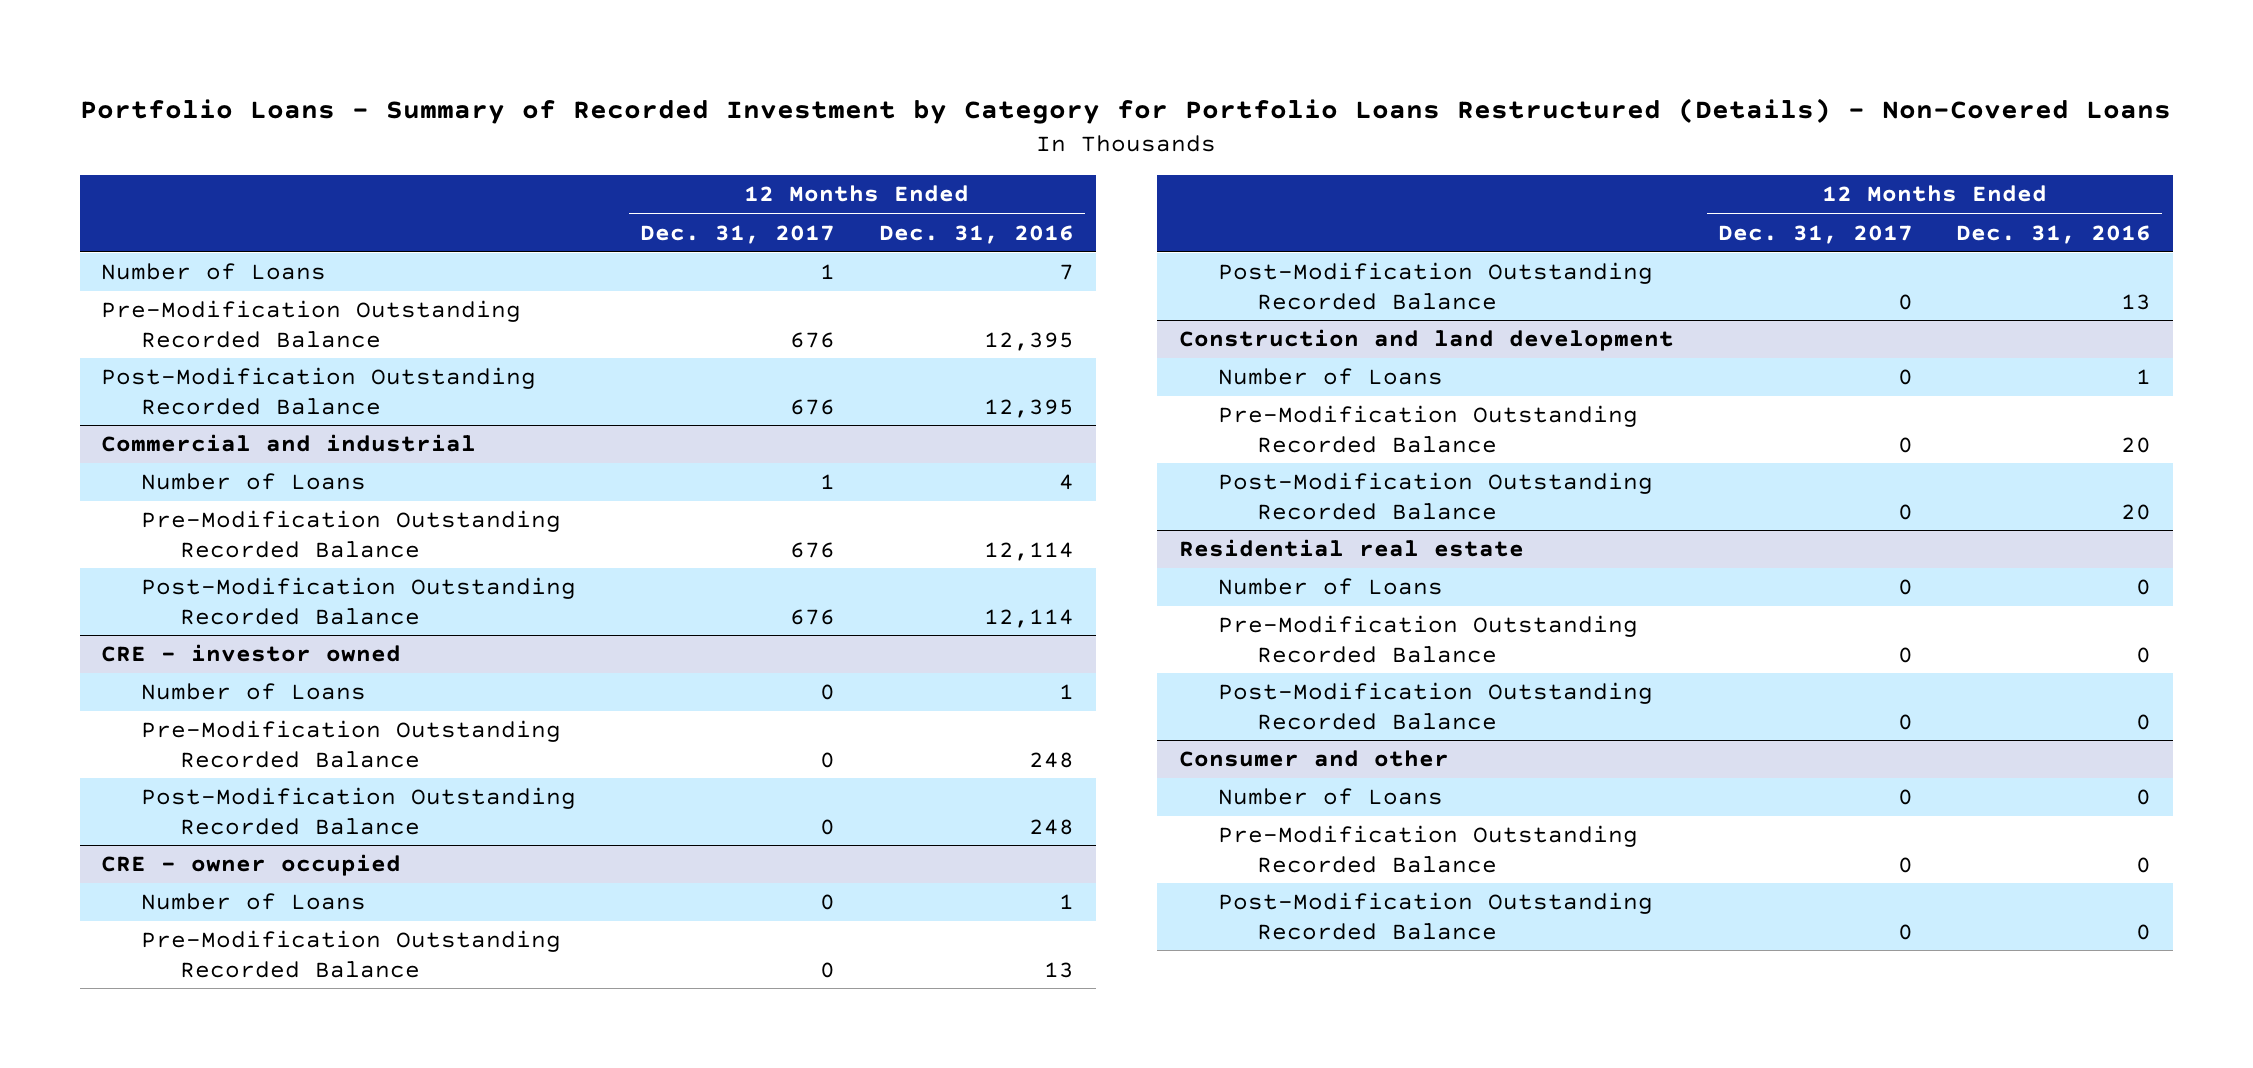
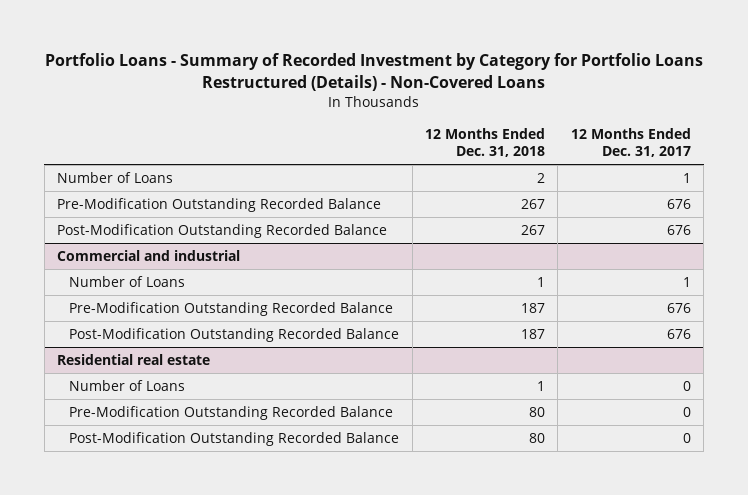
[878,224,1074,244] Dec. 31, 2016 -> none
none -> [424,128,545,158] 12 Months Ended Dec. 31, 2018
[101,644,402,663] CRE - investor owned -> none
[140,683,366,701] Number of Loans -> none
[140,720,561,768] Pre-Modification Outstanding Recorded Balance -> none
[140,787,576,835] Post-Modification Outstanding Recorded Balance -> none
[101,854,402,877] CRE - owner occupied -> none
[140,893,366,911] Number of Loans -> none
[140,930,561,978] Pre-Modification Outstanding Recorded Balance -> none
[1218,262,1654,310] Post-Modification Outstanding Recorded Balance -> none
[1178,329,1674,352] Construction and land development -> none
[1218,368,1444,386] Number of Loans -> none
[1218,405,1639,453] Pre-Modification Outstanding Recorded Balance -> none
[1218,472,1654,520] Post-Modification Outstanding Recorded Balance -> none
[1178,750,1449,768] Consumer and other -> none
[1218,788,1444,806] Number of Loans -> none
[1218,825,1639,873] Pre-Modification Outstanding Recorded Balance -> none
[1218,892,1654,940] Post-Modification Outstanding Recorded Balance -> none

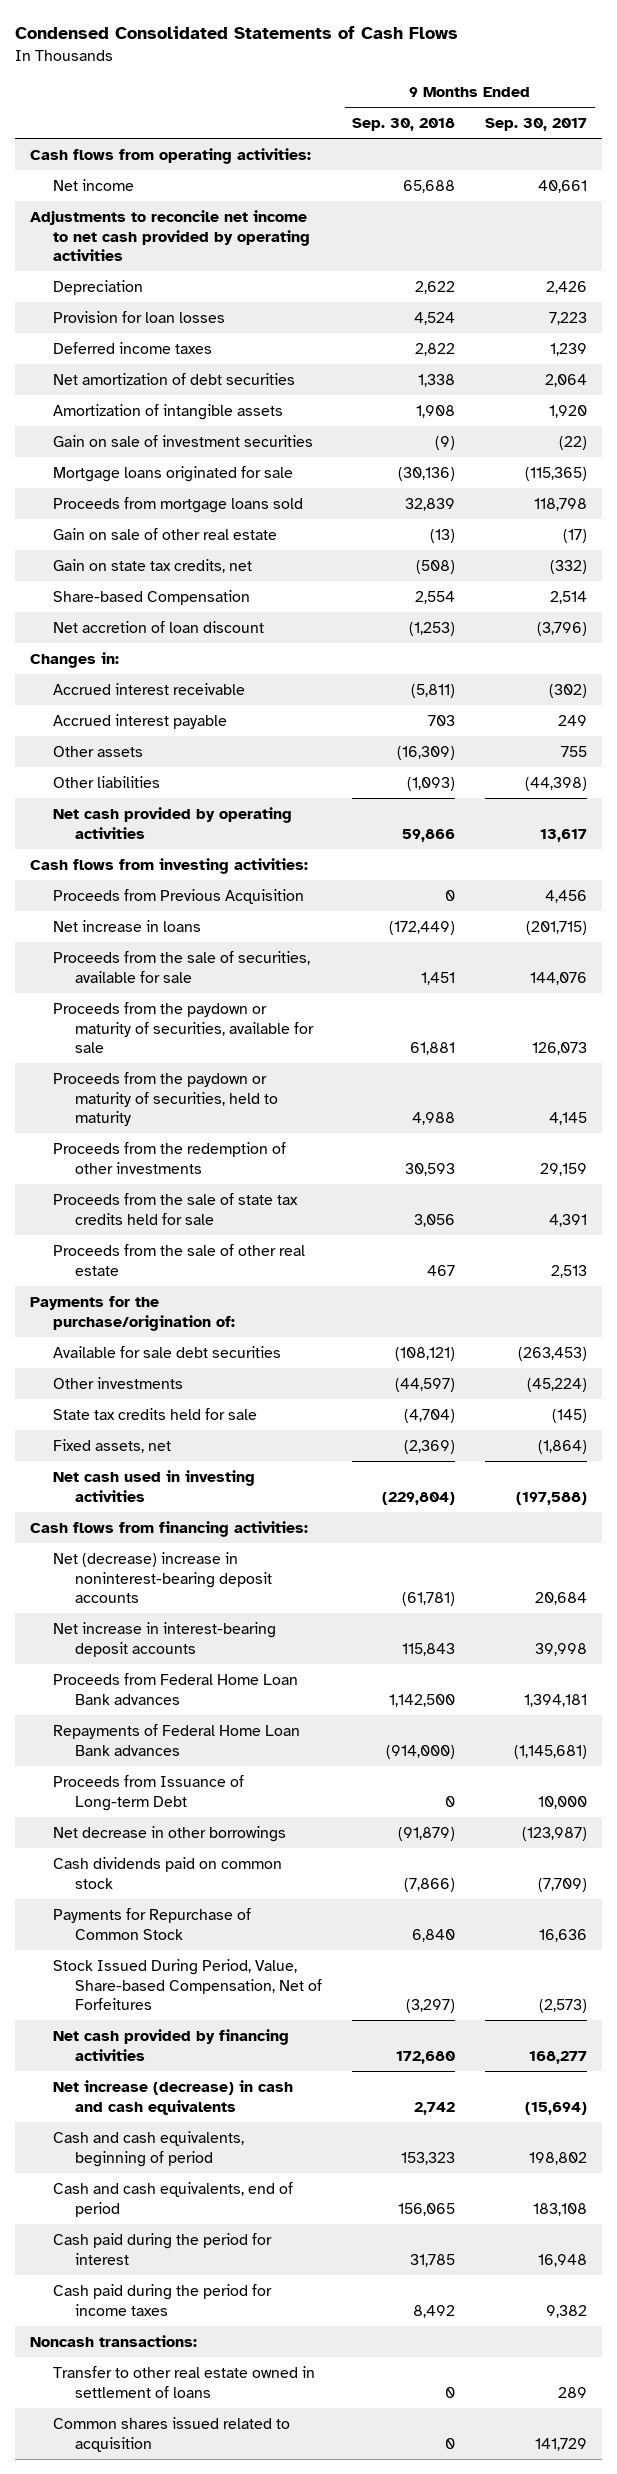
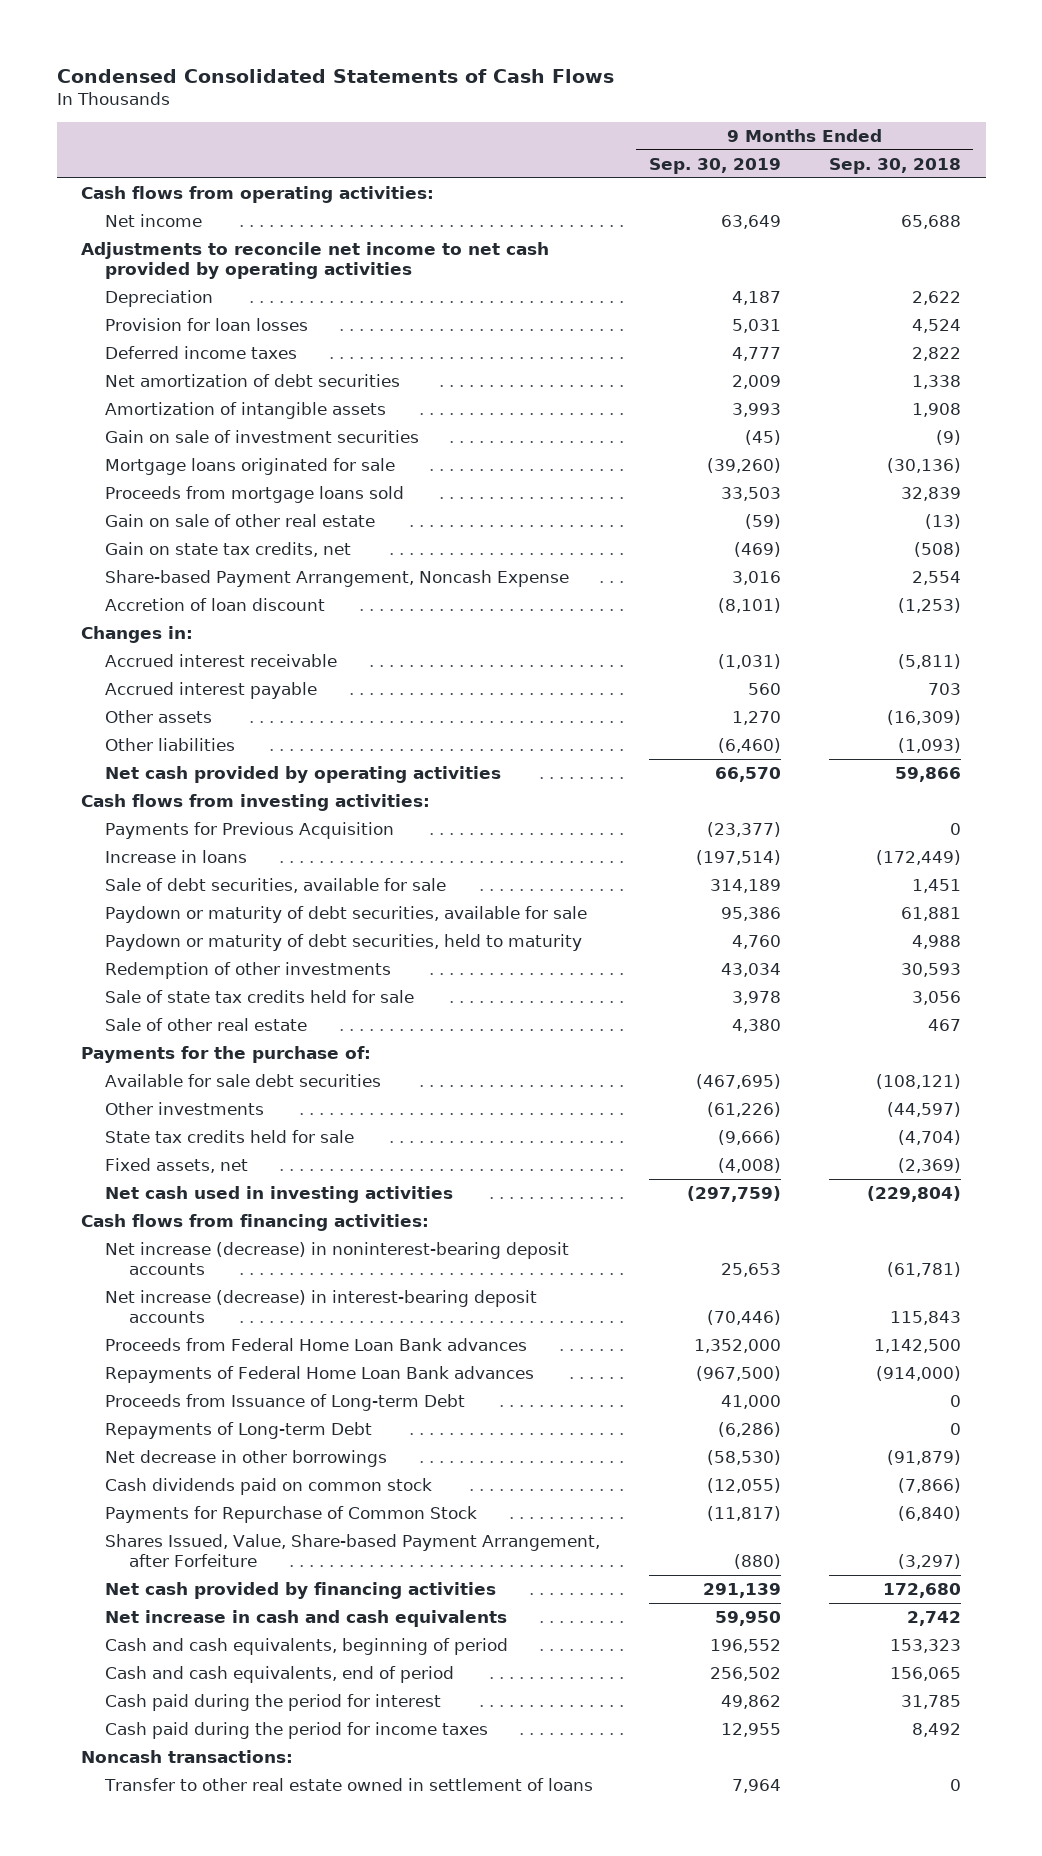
[485,118,588,132] Sep. 30, 2017 -> none
none -> [648,157,781,174] Sep. 30, 2019
[52,589,250,605] Share-based Compensation -> [104,570,569,588] Share-based Payment Arrangement, Noncash Expense
[52,620,264,633] Net accretion of loan discount -> [104,598,325,612] Accretion of loan discount
[52,888,304,904] Proceeds from Previous Acquisition -> none
none -> [104,822,394,840] Payments for Previous Acquisition
[52,919,201,932] Net increase in loans -> [104,850,247,864] Increase in loans
[52,950,310,983] Proceeds from the sale of securities, available for sale -> [104,878,446,894] Sale of debt securities, available for sale
[52,1001,315,1054] Proceeds from the paydown or maturity of securities, available for sale -> [104,906,587,924] Paydown or maturity of debt securities, available for sale
[52,1071,279,1127] Proceeds from the paydown or maturity of securities, held to maturity -> [104,934,582,952] Paydown or maturity of debt securities, held to maturity
[52,1141,286,1174] Proceeds from the redemption of other investments -> [104,962,391,980] Redemption of other investments
[52,1192,298,1225] Proceeds from the sale of state tax credits held for sale -> [104,990,414,1004] Sale of state tax credits held for sale
[52,1243,305,1276] Proceeds from the sale of other real estate -> [104,1018,307,1032] Sale of other real estate
[29,1295,235,1331] Payments for the purchase/origination of: -> [81,1046,372,1064] Payments for the purchase of:
[52,1551,273,1604] Net (decrease) increase in noninterest-bearing deposit accounts -> [104,1242,569,1276] Net increase (decrease) in noninterest-bearing deposit accounts
[52,1621,276,1657] Net increase in interest-bearing deposit accounts -> [104,1290,537,1324] Net increase (decrease) in interest-bearing deposit accounts
none -> [104,1422,372,1440] Repayments of Long-term Debt
[412,1928,456,1942] 6,840 -> [898,1506,962,1522] (6,840)
[52,1958,323,2011] Stock Issued During Period, Value, Share-based Compensation, Net of Forfeitures -> [104,1534,600,1568] Shares Issued, Value, Share-based Payment Arrangement, after Forfeiture
[52,2079,293,2115] Net increase (decrease) in cash and cash equivalents -> [104,1610,507,1628] Net increase in cash and cash equivalents
[52,2416,290,2452] Common shares issued related to acquisition -> none

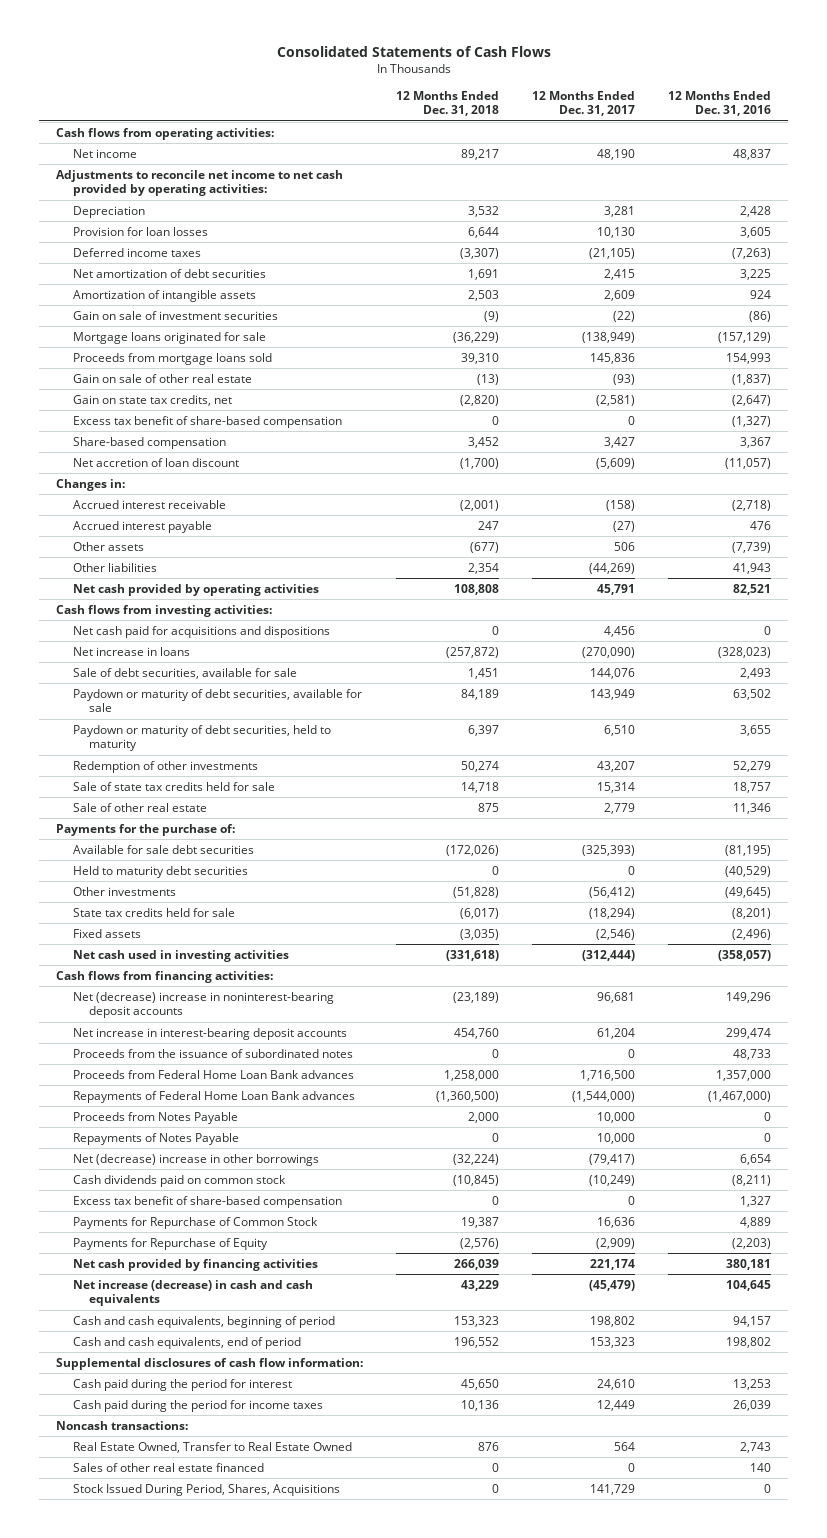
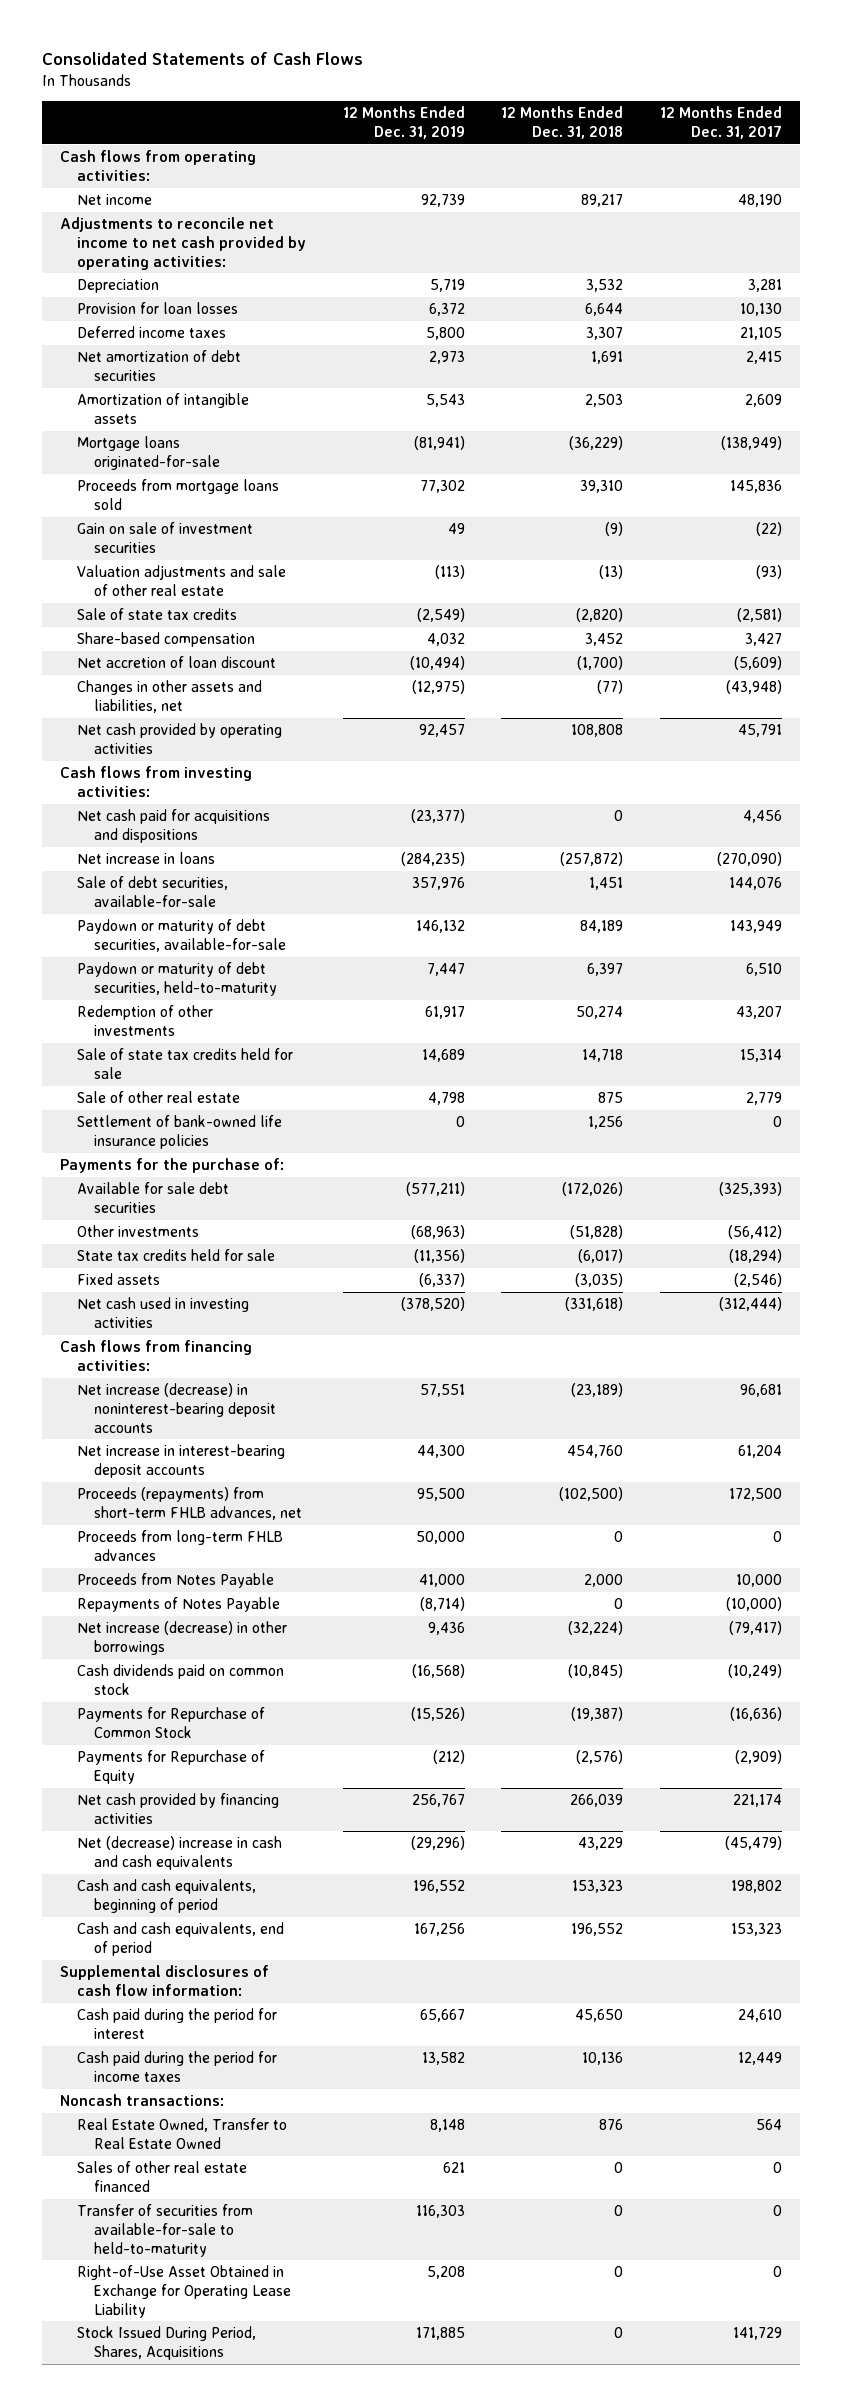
[668,90,772,117] 12 Months Ended Dec. 31, 2016 -> none
none -> [342,106,465,140] 12 Months Ended Dec. 31, 2019
[460,247,500,259] (3,307) -> [586,327,624,341] 3,307
[589,247,636,259] (21,105) -> [739,327,782,341] 21,105
[72,331,266,344] Mortgage loans originated for sale -> [77,436,221,470] Mortgage loans originated-for-sale
[72,415,342,428] Excess tax benefit of share-based compensation -> none
[72,310,278,320] Gain on sale of investment securities -> [77,522,254,553] Gain on sale of investment securities
[72,373,252,383] Gain on sale of other real estate -> [77,565,287,596] Valuation adjustments and sale of other real estate
[72,394,232,406] Gain on state tax credits, net -> [77,608,238,621] Sale of state tax credits
[55,478,125,491] Changes in: -> none
[72,499,226,509] Accrued interest receivable -> none
[72,520,212,533] Accrued interest payable -> none
[72,541,144,551] Other assets -> none
[72,562,157,572] Other liabilities -> none
none -> [77,680,263,713] Changes in other assets and liabilities, net
[72,667,297,679] Sale of debt securities, available for sale -> [77,876,229,907] Sale of debt securities, available-for-sale
[72,688,362,713] Paydown or maturity of debt securities, available for sale -> [77,919,287,952] Paydown or maturity of debt securities, available-for-sale
[72,724,331,752] Paydown or maturity of debt securities, held to maturity -> [77,962,278,996] Paydown or maturity of debt securities, held-to-maturity
none -> [77,1115,283,1149] Settlement of bank-owned life insurance policies
[72,865,248,878] Held to maturity debt securities -> none
[72,991,334,1019] Net (decrease) increase in noninterest-bearing deposit accounts -> [77,1383,277,1433] Net increase (decrease) in noninterest-bearing deposit accounts
[72,1048,353,1058] Proceeds from the issuance of subordinated notes -> none
[72,1069,354,1079] Proceeds from Federal Home Loan Bank advances -> none
[72,1090,355,1103] Repayments of Federal Home Loan Bank advances -> none
none -> [77,1487,303,1520] Proceeds (repayments) from short-term FHLB advances, net
none -> [77,1530,284,1561] Proceeds from long-term FHLB advances
[597,1132,636,1144] 10,000 -> [725,1597,782,1612] (10,000)
[72,1153,319,1166] Net (decrease) increase in other borrowings -> [77,1621,288,1655] Net increase (decrease) in other borrowings
[72,1195,342,1208] Excess tax benefit of share-based compensation -> none
[461,1216,500,1228] 19,387 -> [571,1707,624,1722] (19,387)
[597,1216,636,1228] 16,636 -> [729,1707,782,1722] (16,636)
[72,1279,313,1307] Net increase (decrease) in cash and cash equivalents -> [77,1836,283,1870] Net (decrease) increase in cash and cash equivalents
none -> [77,2204,254,2257] Transfer of securities from available-for-sale to held-to-maturity
none -> [77,2265,292,2318] Right-of-Use Asset Obtained in Exchange for Operating Lease Liability

